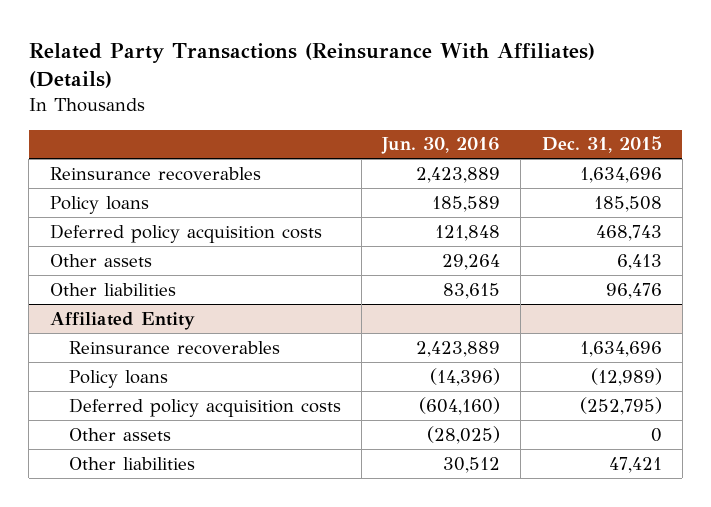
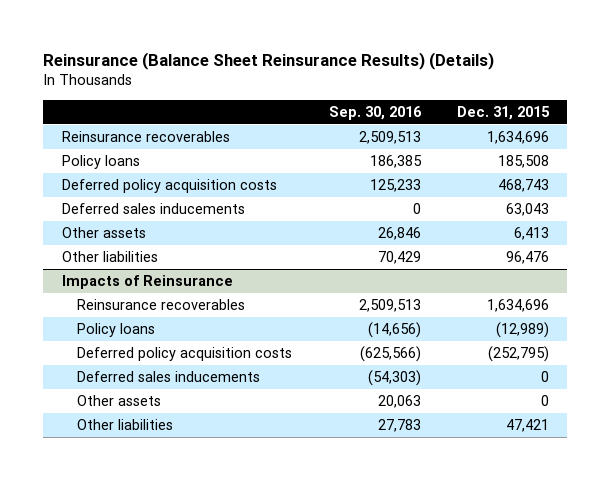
[28,42,595,89] Related Party Transactions (Reinsurance With Affiliates) (Details) -> [43,51,495,70] Reinsurance (Balance Sheet Reinsurance Results) (Details)
[381,137,501,155] Jun. 30, 2016 -> none
none -> [328,105,422,120] Sep. 30, 2016
none -> [61,203,245,215] Deferred sales inducements
[49,311,195,330] Affiliated Entity -> none
none -> [61,275,233,290] Impacts of Reinsurance
none -> [76,371,260,383] Deferred sales inducements

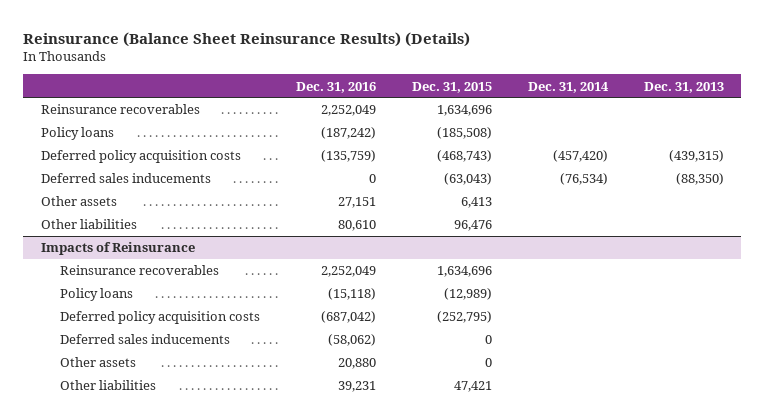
[328,105,422,120] Sep. 30, 2016 -> none
none -> [296,81,377,93] Dec. 31, 2016
none -> [527,81,609,93] Dec. 31, 2014
none -> [643,81,724,93] Dec. 31, 2013
[498,155,550,169] 185,508 -> [436,127,492,140] (185,508)
[498,179,550,193] 468,743 -> [436,150,492,163] (468,743)
[506,203,550,217] 63,043 -> [443,173,492,186] (63,043)

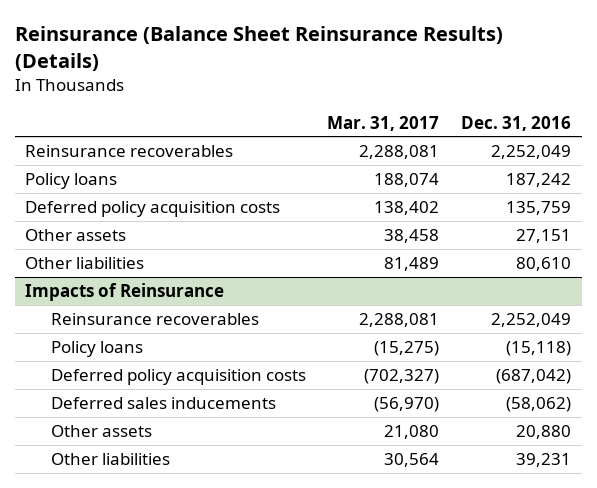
[411,81,492,93] Dec. 31, 2015 -> none
[527,81,609,93] Dec. 31, 2014 -> none
[643,81,724,93] Dec. 31, 2013 -> none
none -> [327,115,440,131] Mar. 31, 2017
[41,173,212,184] Deferred sales inducements -> none
[321,127,377,140] (187,242) -> [506,173,572,188] 187,242
[321,150,377,163] (135,759) -> [506,201,572,216] 135,759

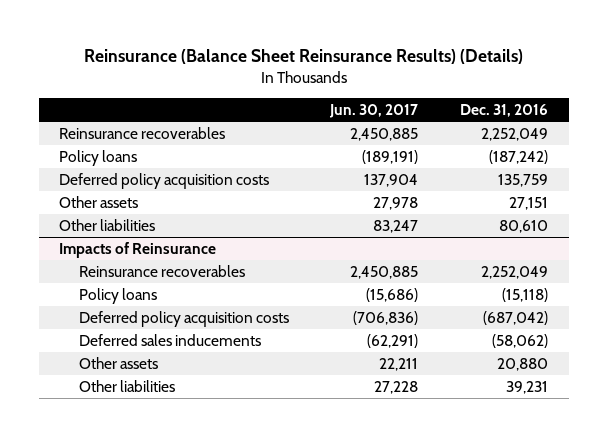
[327,115,440,131] Mar. 31, 2017 -> none
none -> [329,104,419,119] Jun. 30, 2017
[506,173,572,188] 187,242 -> [488,149,548,164] (187,242)

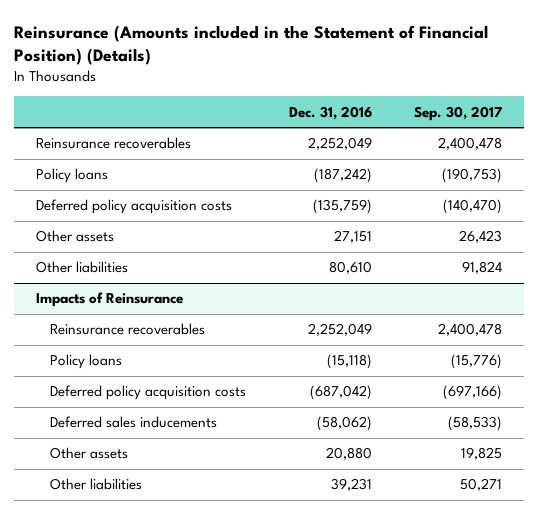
[83,49,523,65] Reinsurance (Balance Sheet Reinsurance Results) (Details) -> [14,24,489,66] Reinsurance (Amounts included in the Statement of Financial Position) (Details)
[329,104,419,119] Jun. 30, 2017 -> none
none -> [414,105,503,121] Sep. 30, 2017
[497,173,548,187] 135,759 -> [312,199,372,215] (135,759)

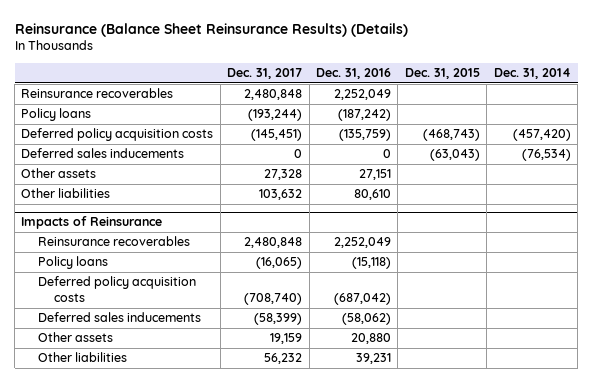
[14,24,489,66] Reinsurance (Amounts included in the Statement of Financial Position) (Details) -> [14,22,408,37] Reinsurance (Balance Sheet Reinsurance Results) (Details)
[414,105,503,121] Sep. 30, 2017 -> none
none -> [227,68,303,80] Dec. 31, 2017
none -> [404,68,480,80] Dec. 31, 2015
none -> [493,68,571,80] Dec. 31, 2014
none -> [21,148,185,159] Deferred sales inducements

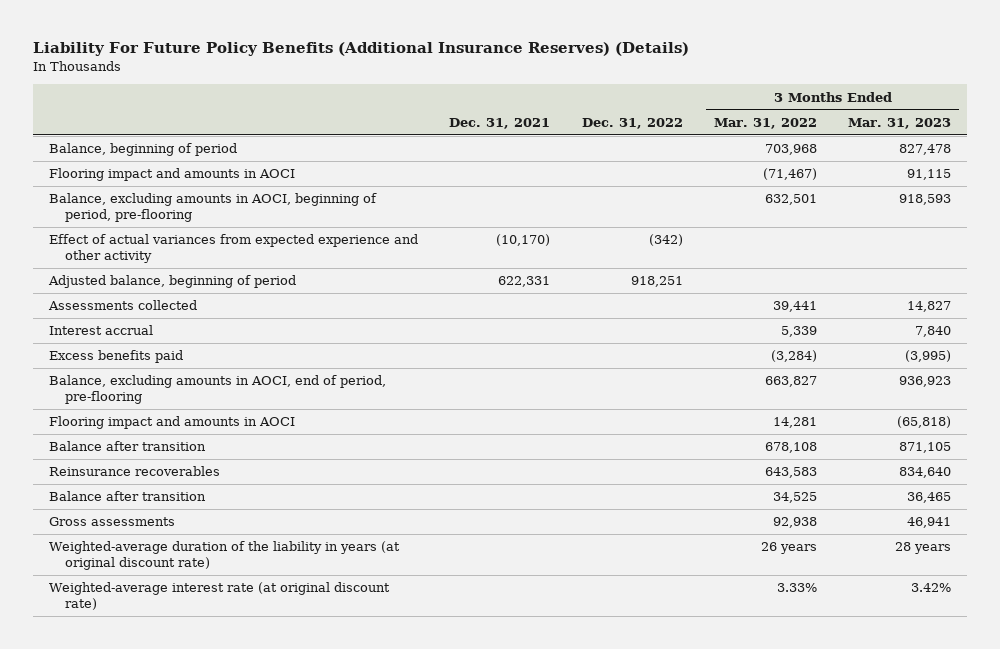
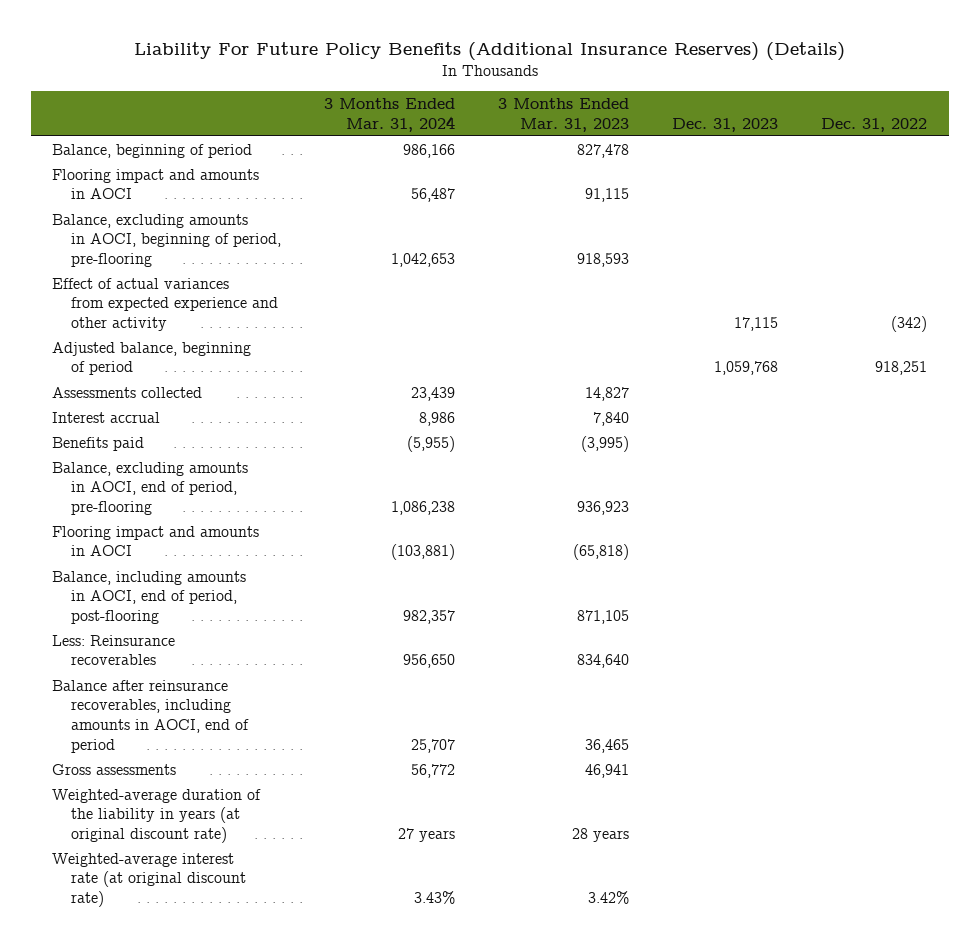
[449,118,551,130] Dec. 31, 2021 -> none
[714,118,818,130] Mar. 31, 2022 -> none
none -> [324,98,456,132] 3 Months Ended Mar. 31, 2024
none -> [672,117,779,132] Dec. 31, 2023
[48,350,183,364] Excess benefits paid -> [52,436,145,451] Benefits paid
[48,441,206,452] Balance after transition -> [52,570,247,625] Balance, including amounts in AOCI, end of period, post-flooring
[48,466,220,477] Reinsurance recoverables -> [52,634,176,666] Less: Reinsurance recoverables
[48,491,206,502] Balance after transition -> [52,679,250,753] Balance after reinsurance recoverables, including amounts in AOCI, end of period

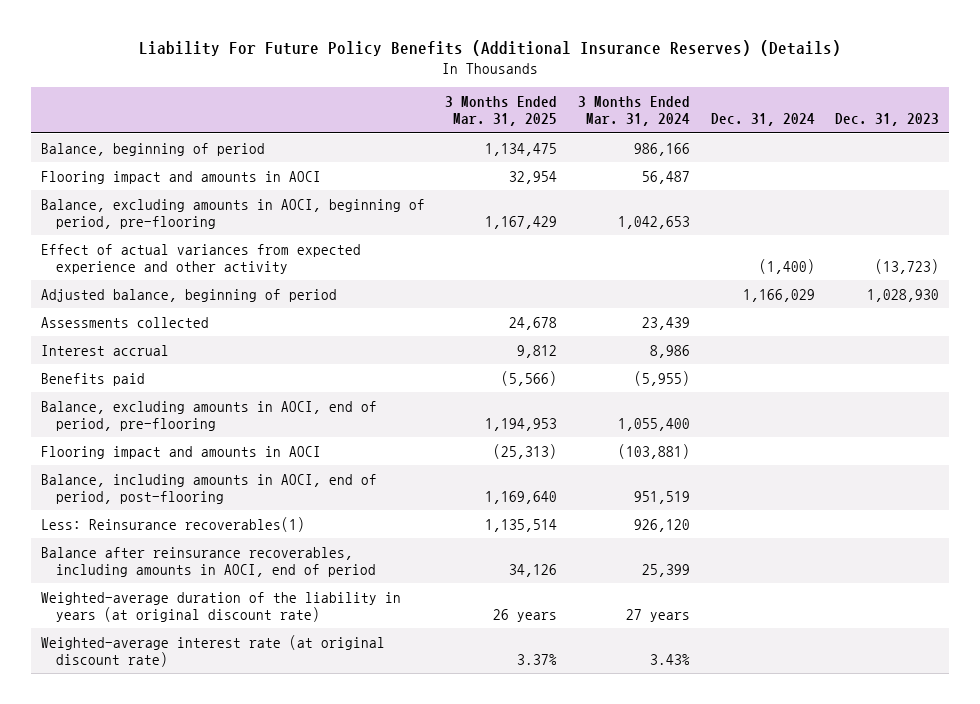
[498,98,630,132] 3 Months Ended Mar. 31, 2023 -> none
[821,117,928,132] Dec. 31, 2022 -> none
none -> [445,96,558,127] 3 Months Ended Mar. 31, 2025
none -> [710,113,815,127] Dec. 31, 2024
[734,317,779,332] 17,115 -> [875,259,940,275] (13,723)
[714,361,779,376] 1,059,768 -> [867,288,940,302] 1,028,930
[391,501,456,516] 1,086,238 -> [618,418,691,432] 1,055,400
[52,763,177,775] Gross assessments -> none
[403,610,456,625] 982,357 -> [634,491,691,505] 951,519
[52,634,176,666] Less: Reinsurance recoverables -> [40,516,305,532] Less: Reinsurance recoverables(1)
[403,654,456,669] 956,650 -> [634,518,691,532] 926,120
[411,738,456,753] 25,707 -> [642,564,691,578] 25,399

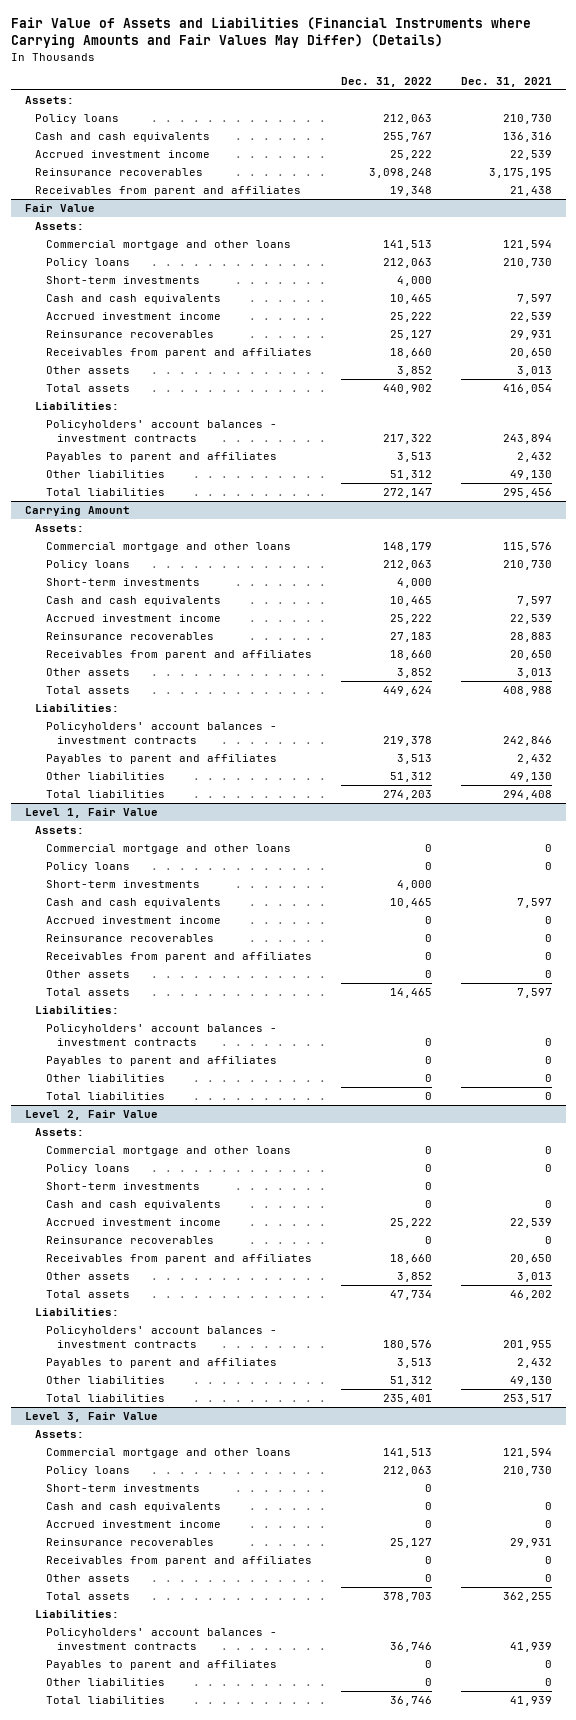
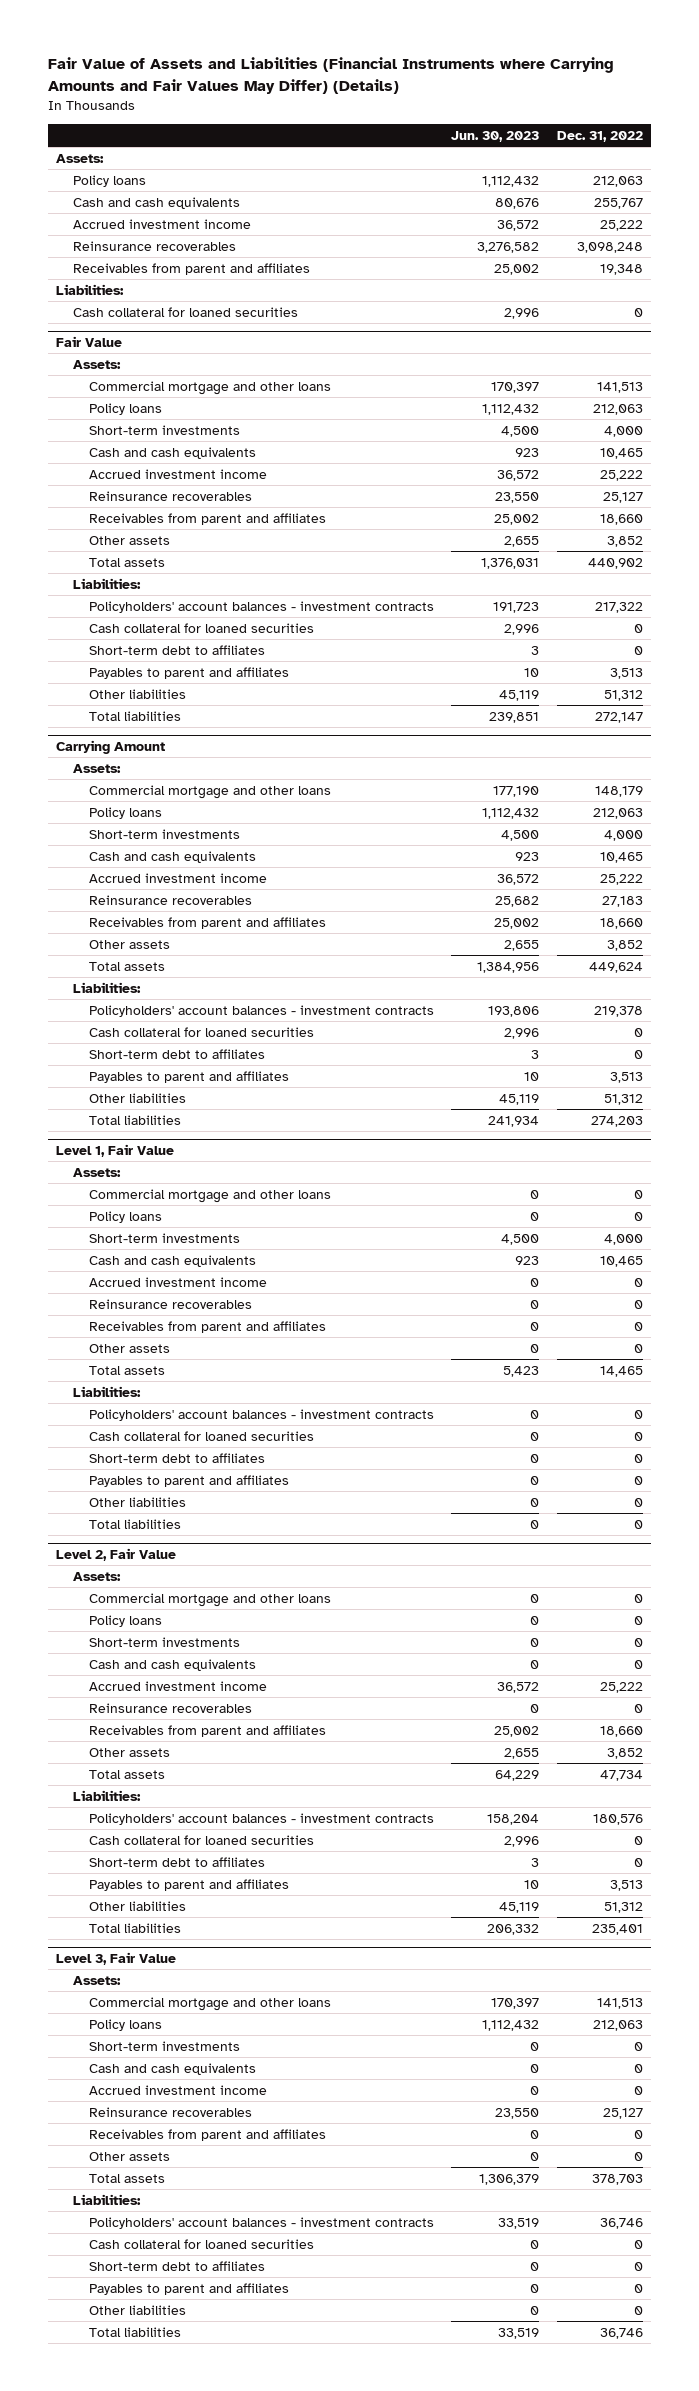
[460,76,552,87] Dec. 31, 2021 -> none
none -> [451,130,540,142] Jun. 30, 2023
none -> [56,283,125,295] Liabilities:
none -> [72,306,298,317] Cash collateral for loaned securities
none -> [89,622,315,633] Cash collateral for loaned securities
none -> [89,644,266,655] Short-term debt to affiliates
none -> [89,1026,315,1037] Cash collateral for loaned securities
none -> [89,1048,266,1059] Short-term debt to affiliates
none -> [89,1430,315,1441] Cash collateral for loaned securities
none -> [89,1452,266,1463] Short-term debt to affiliates
none -> [89,1834,315,1845] Cash collateral for loaned securities
none -> [89,1856,266,1867] Short-term debt to affiliates
none -> [89,2238,315,2249] Cash collateral for loaned securities
none -> [89,2260,266,2271] Short-term debt to affiliates

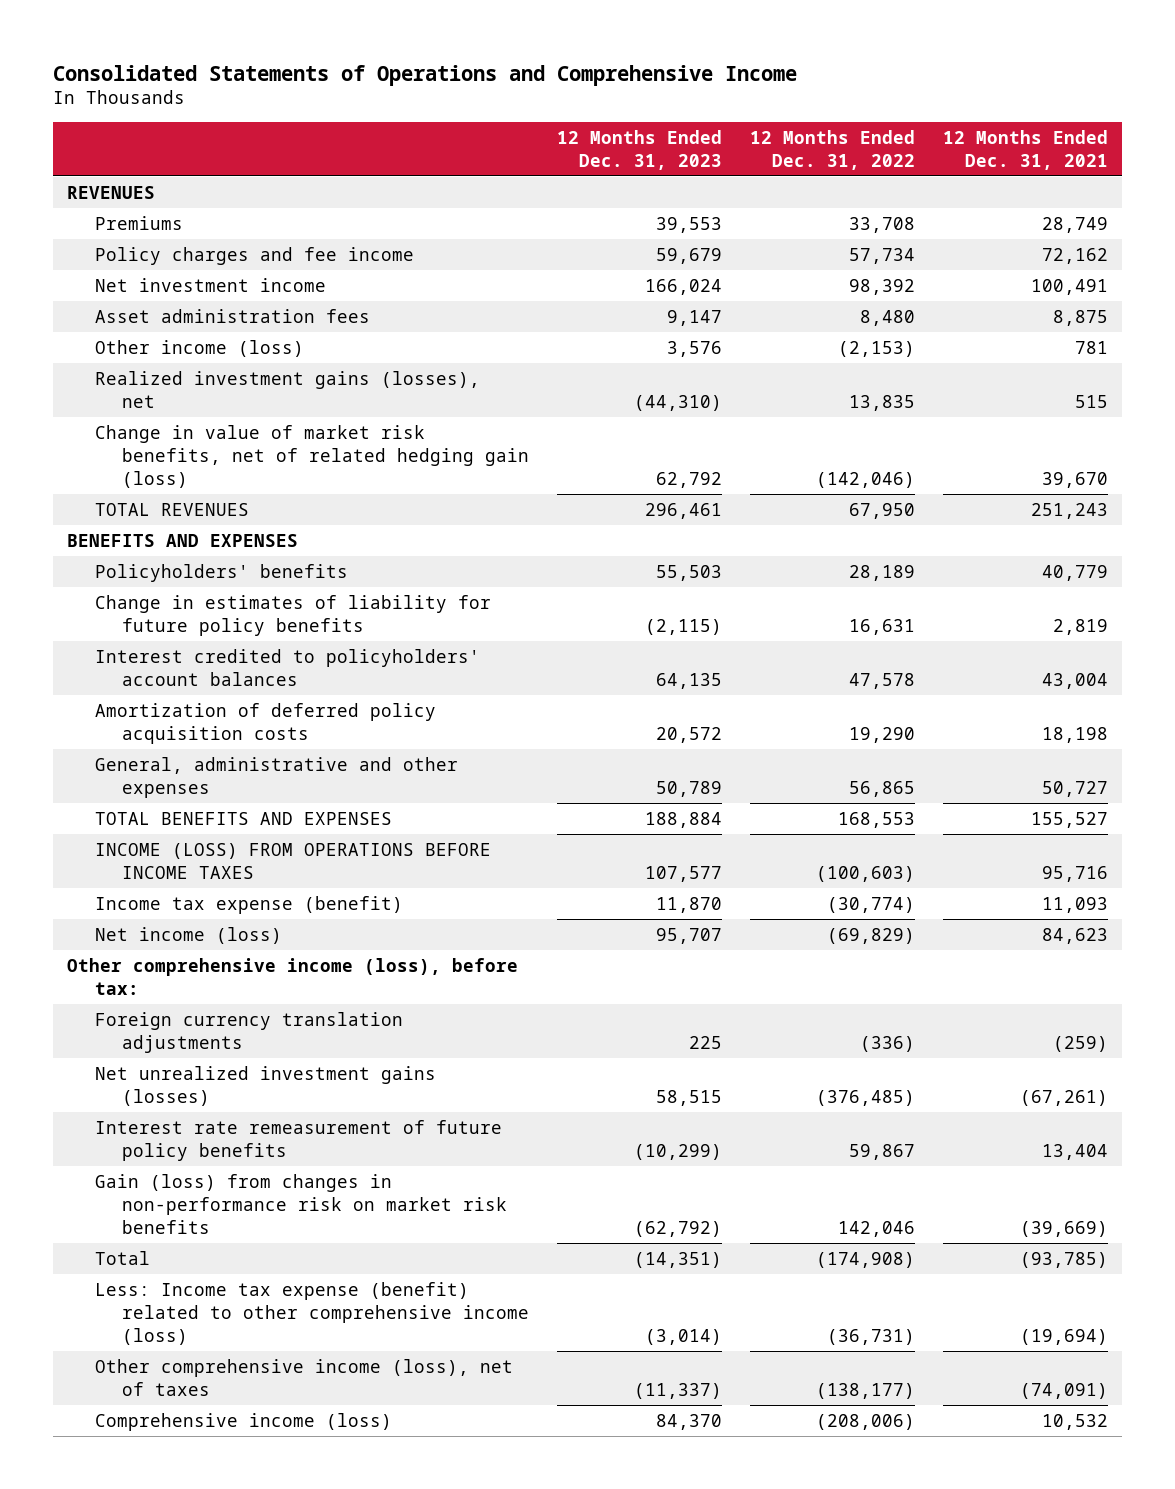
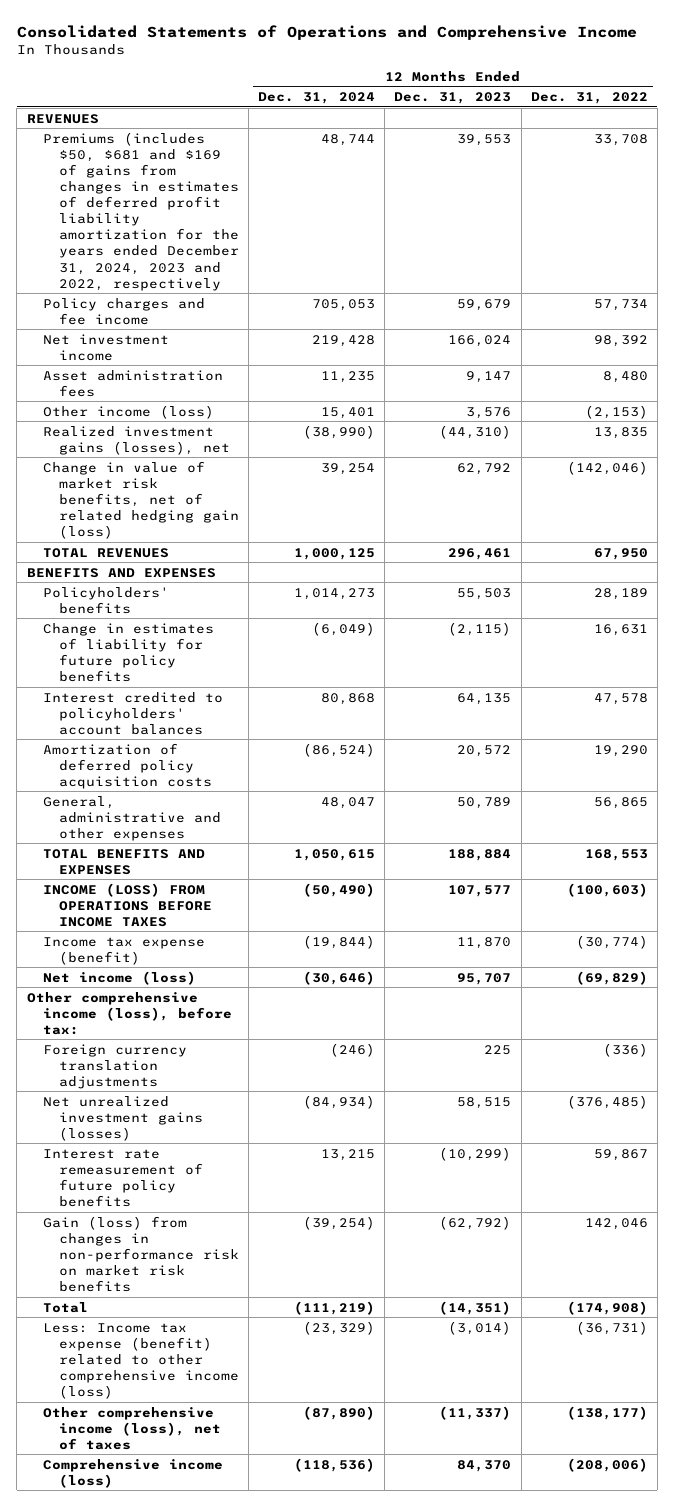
[942,129,1108,170] 12 Months Ended Dec. 31, 2021 -> none
none -> [257,92,375,105] Dec. 31, 2024
[94,215,183,230] Premiums -> [42,131,239,291] Premiums (includes $50, $681 and $169 of gains from changes in estimates of deferred profit liability amortization for the years ended December 31, 2024, 2023 and 2022, respectively

